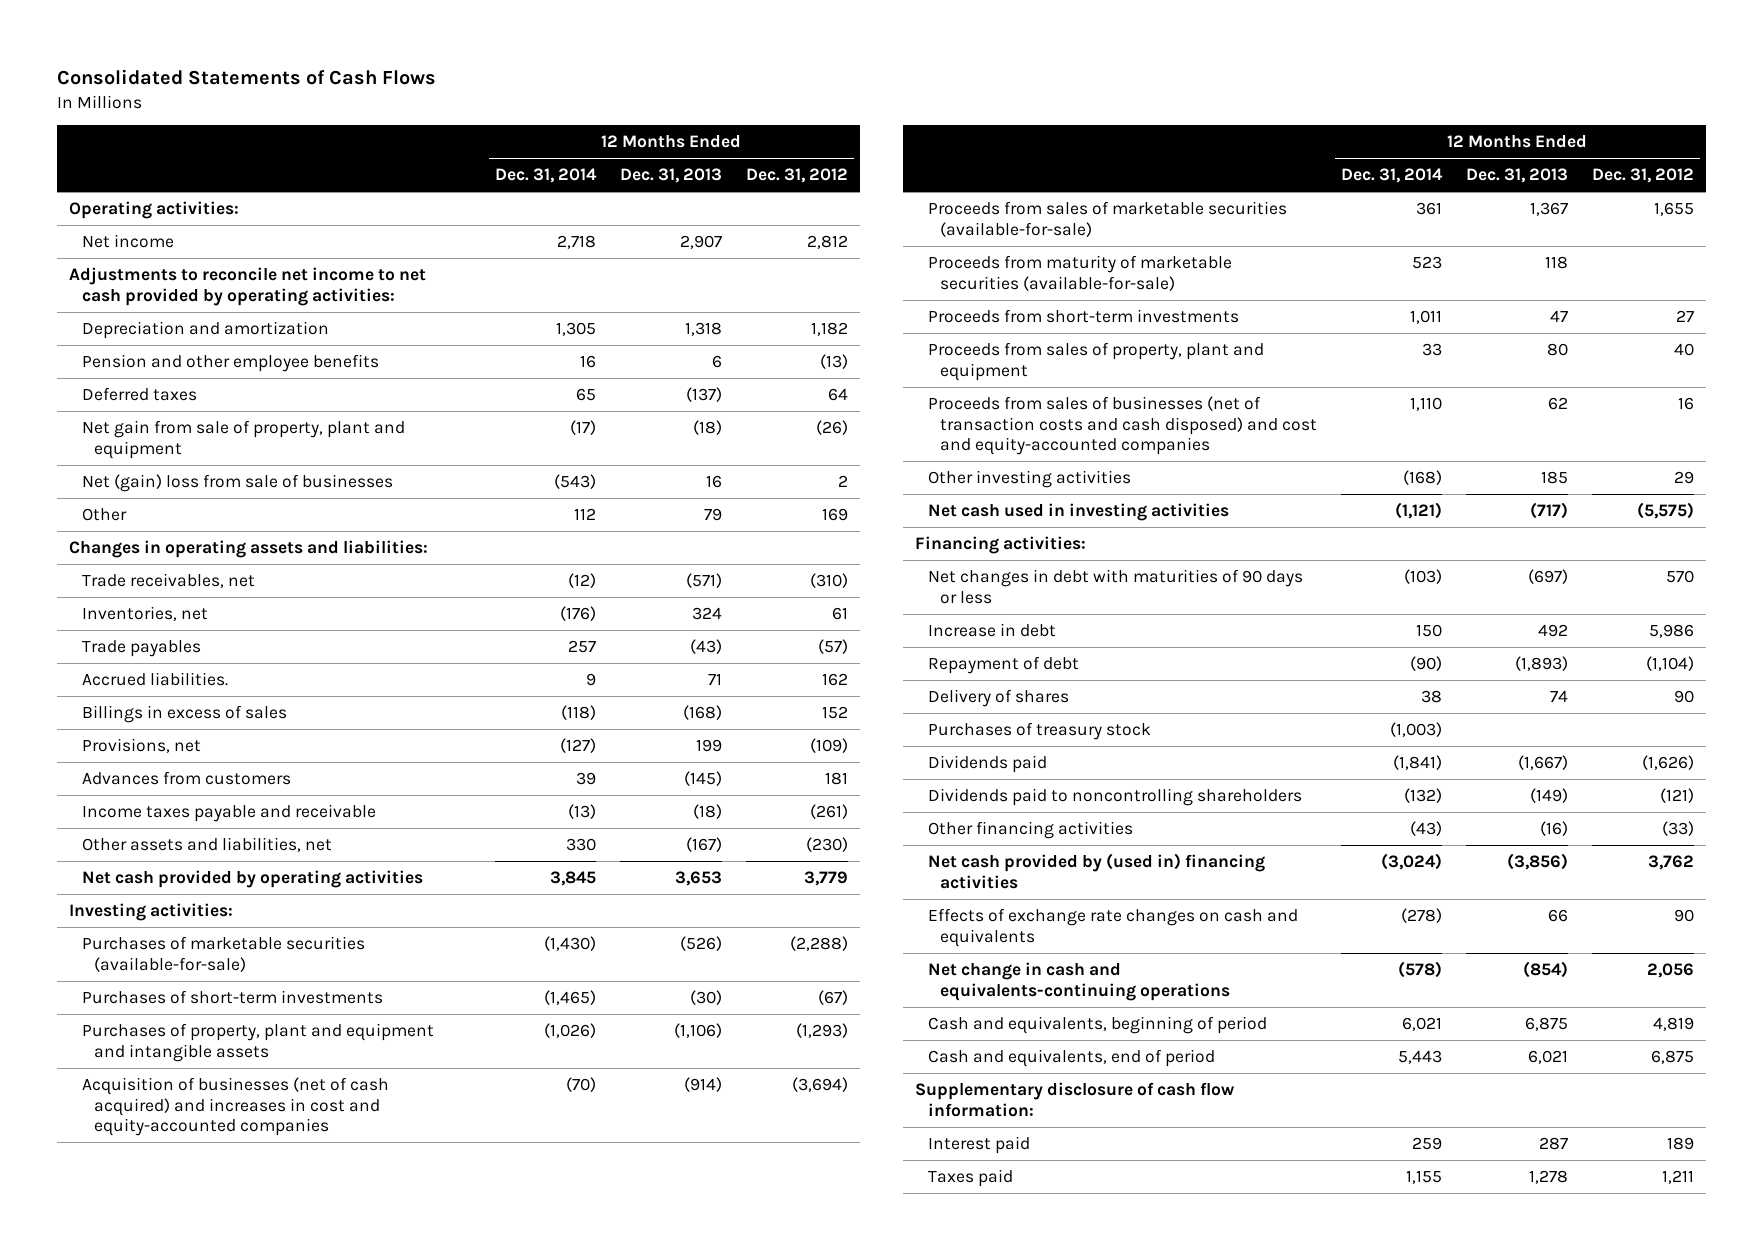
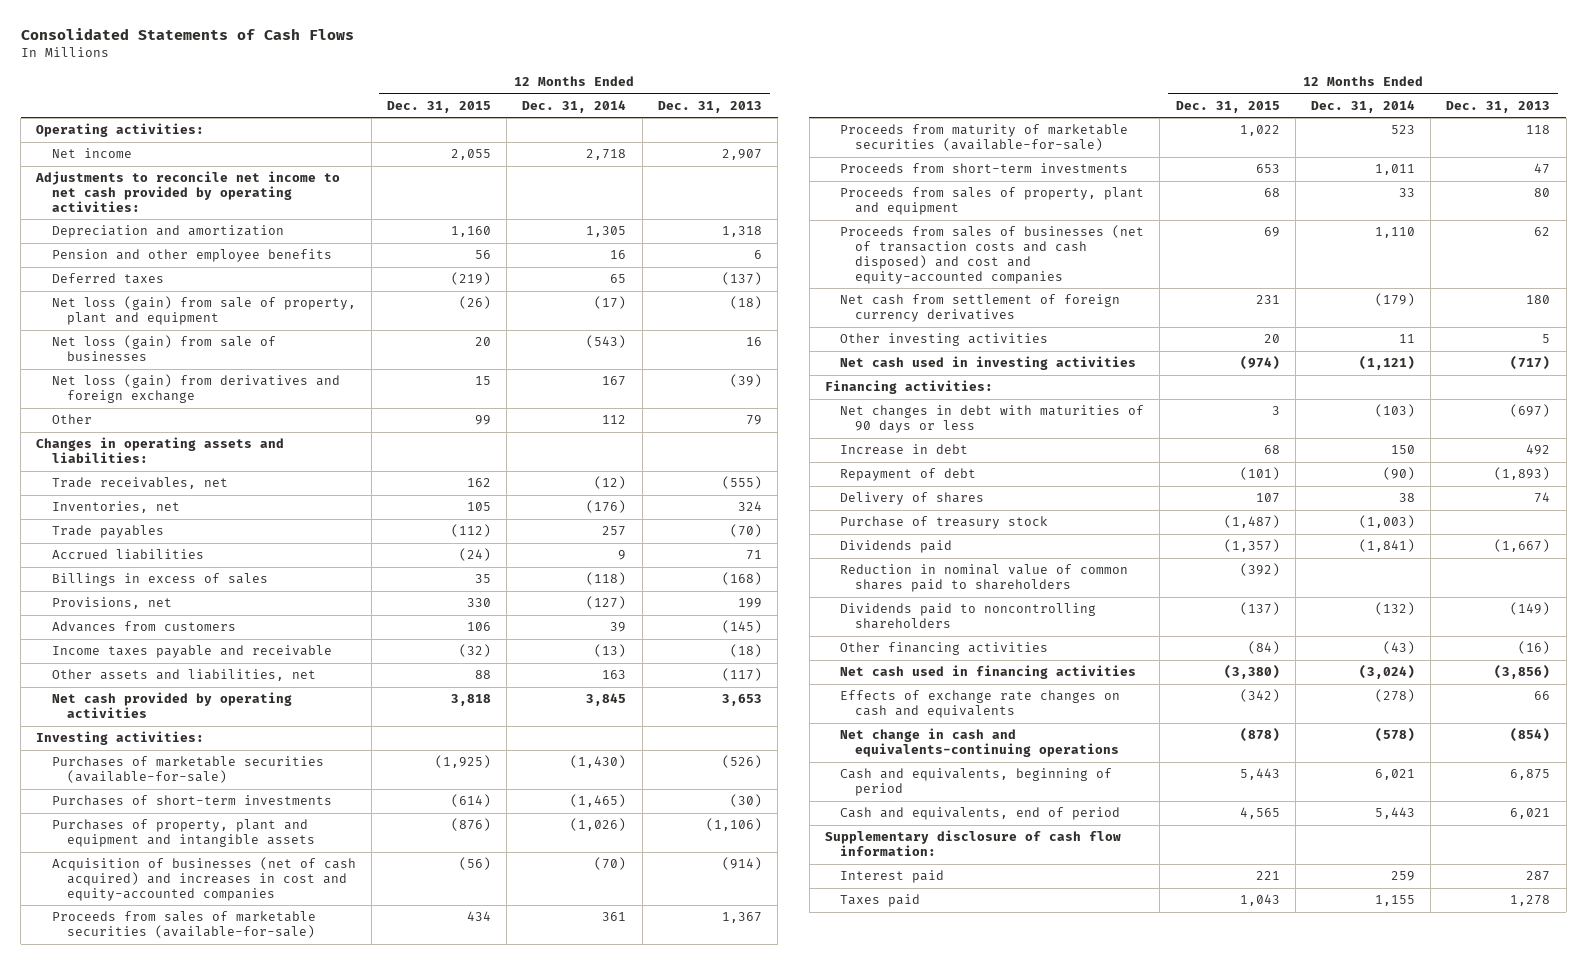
[745,168,848,184] Dec. 31, 2012 -> none
none -> [387,100,492,113] Dec. 31, 2015
[81,420,405,459] Net gain from sale of property, plant and equipment -> [51,296,356,326] Net loss (gain) from sale of property, plant and equipment
[81,474,393,493] Net (gain) loss from sale of businesses -> [51,335,276,362] Net loss (gain) from sale of businesses
none -> [51,374,340,404] Net loss (gain) from derivatives and foreign exchange
[685,573,722,589] (571) -> [721,476,762,490] (555)
[689,639,722,655] (43) -> [729,524,762,538] (70)
[81,672,228,687] Accrued liabilities. -> [51,549,204,561] Accrued liabilities
[566,838,597,852] 330 -> [602,670,627,680] 163
[685,837,722,853] (167) -> [721,668,762,682] (117)
none -> [840,294,1121,323] Net cash from settlement of foreign currency derivatives
[1402,470,1442,486] (168) -> [1399,334,1416,344] 11
[1540,471,1568,485] 185 -> [1542,334,1551,344] 5
[927,722,1151,741] Purchases of treasury stock -> [840,516,1049,530] Purchase of treasury stock
none -> [840,564,1129,593] Reduction in nominal value of common shares paid to shareholders
[927,853,1265,889] Net cash provided by (used in) financing activities -> [840,665,1137,680] Net cash used in financing activities

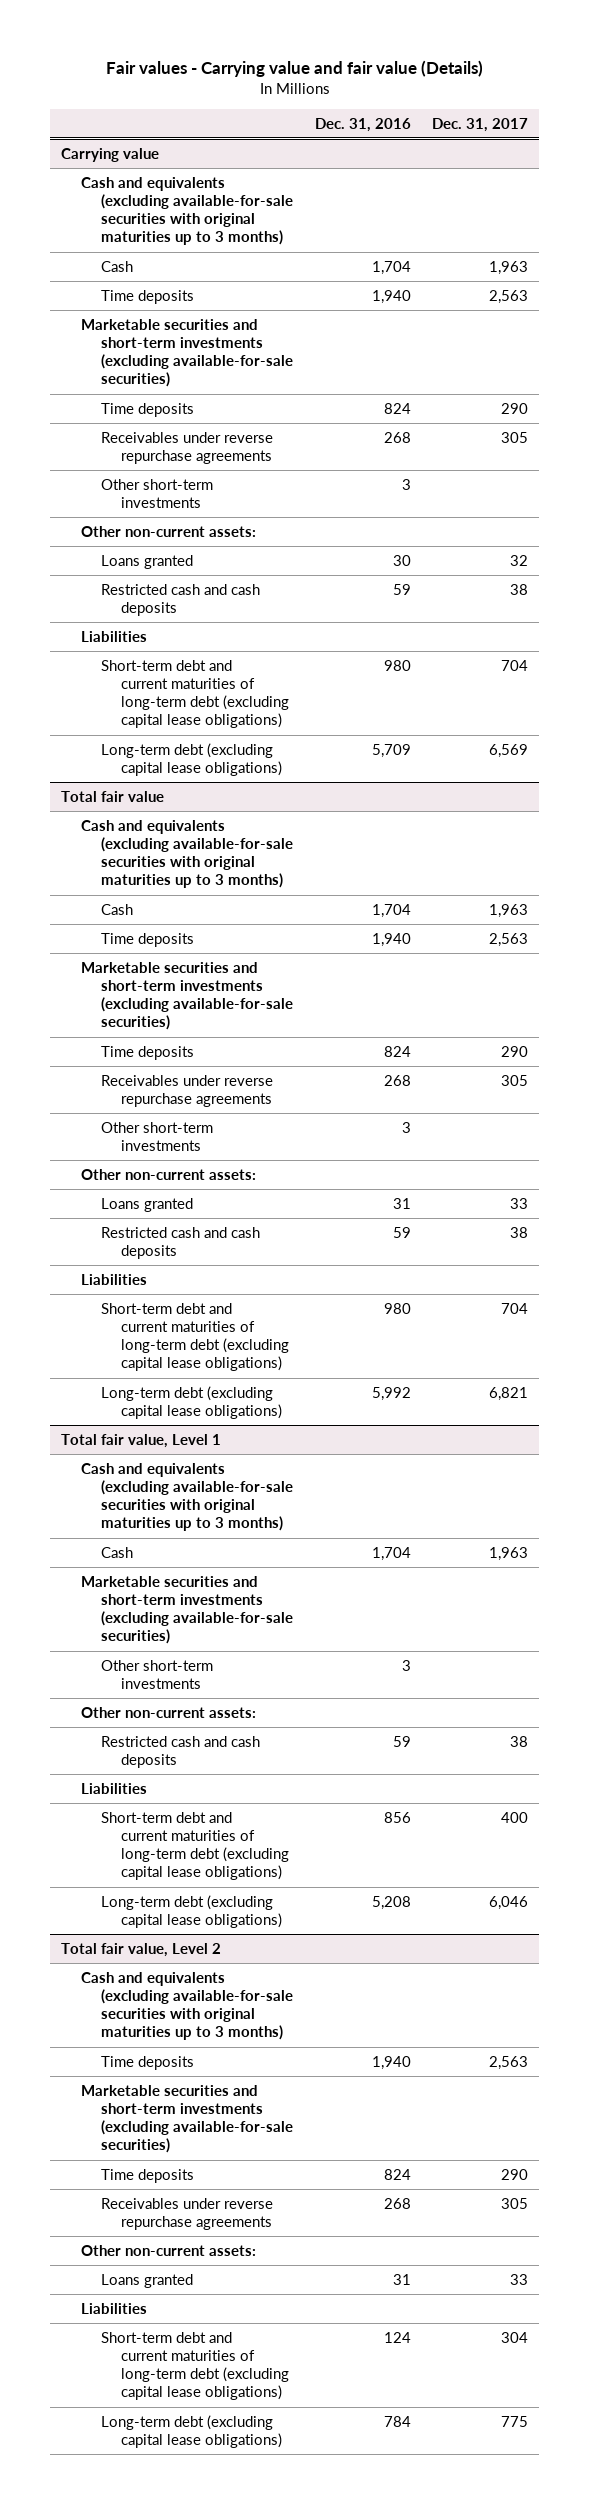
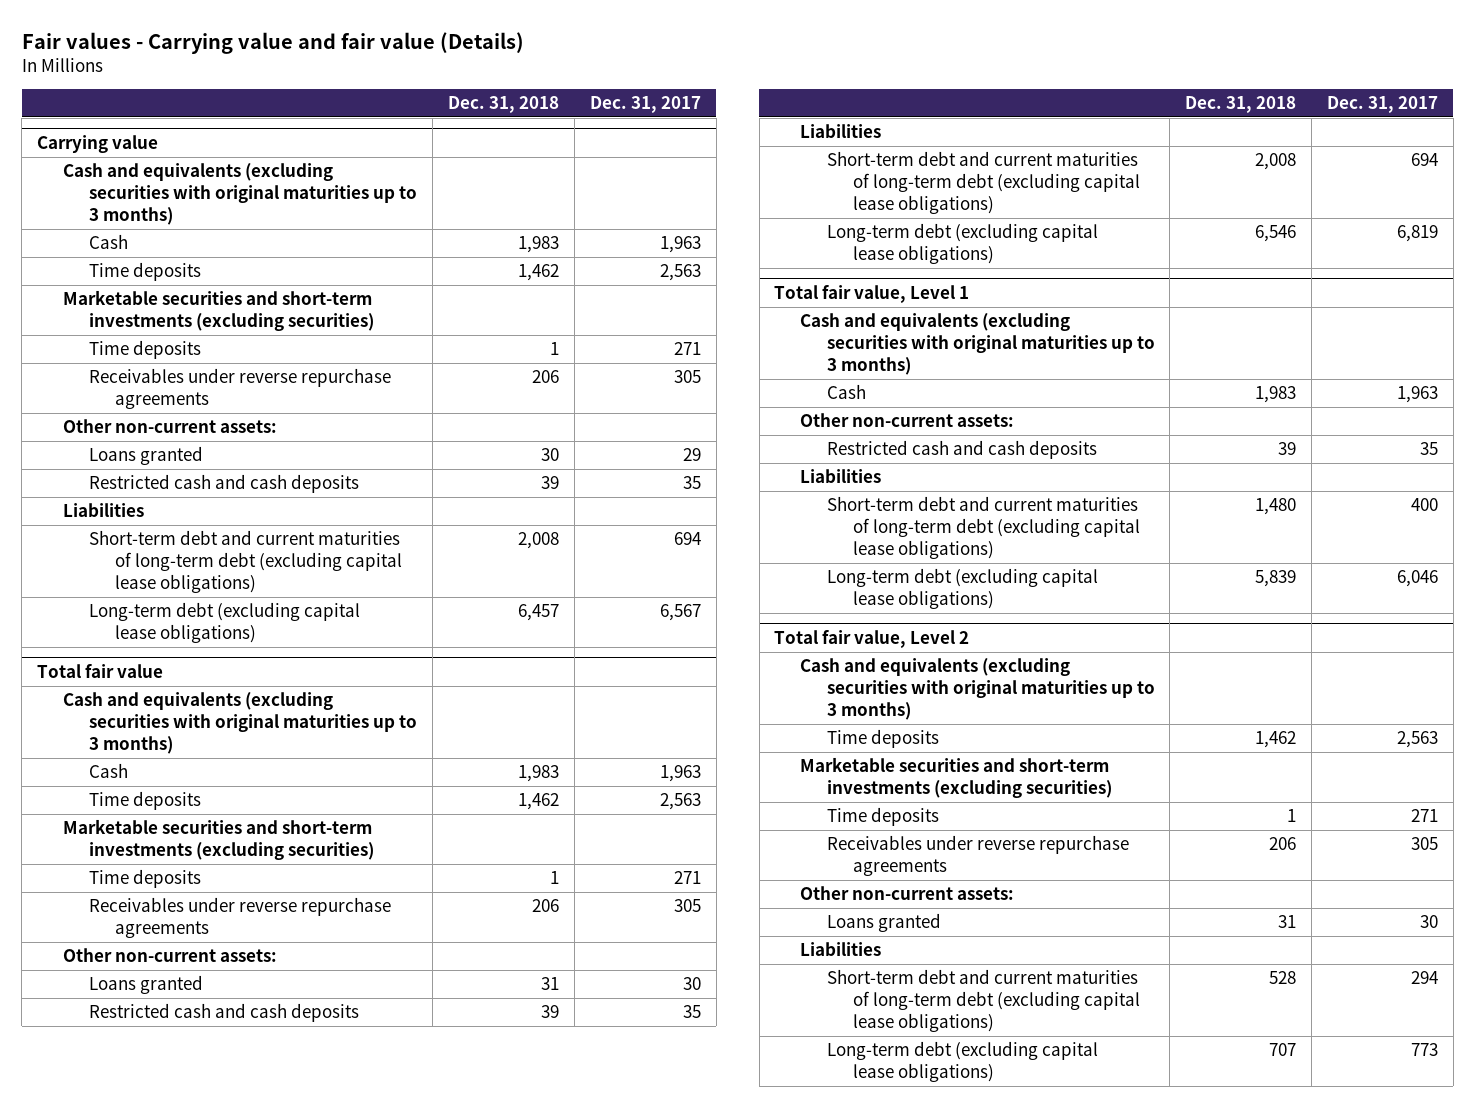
[314,117,411,132] Dec. 31, 2016 -> none
none -> [448,96,560,114] Dec. 31, 2018
[81,176,294,246] Cash and equivalents (excluding available-for-sale securities with original maturities up to 3 months) -> [63,163,418,226] Cash and equivalents (excluding securities with original maturities up to 3 months)
[81,318,294,388] Marketable securities and short-term investments (excluding available-for-sale securities) -> [63,290,375,332] Marketable securities and short-term investments (excluding securities)
[501,402,529,414] 290 -> [673,342,701,356] 271
[101,478,214,509] Other short-term investments -> none
[510,554,529,566] 32 -> [682,448,701,462] 29
[510,583,529,595] 38 -> [682,476,701,490] 35
[501,659,529,671] 704 -> [673,532,701,546] 694
[489,743,529,758] 6,569 -> [659,604,701,622] 6,567
[81,819,294,889] Cash and equivalents (excluding available-for-sale securities with original maturities up to 3 months) -> [63,692,418,755] Cash and equivalents (excluding securities with original maturities up to 3 months)
[81,961,294,1031] Marketable securities and short-term investments (excluding available-for-sale securities) -> [63,819,375,861] Marketable securities and short-term investments (excluding securities)
[501,1045,529,1057] 290 -> [673,871,701,885] 271
[101,1121,214,1152] Other short-term investments -> none
[510,1197,529,1209] 33 -> [682,977,701,991] 30
[510,1226,529,1238] 38 -> [682,1005,701,1019] 35
[501,1302,529,1314] 704 -> [1410,153,1438,167] 694
[489,1386,529,1401] 6,821 -> [1396,225,1438,243] 6,819
[81,1462,294,1532] Cash and equivalents (excluding available-for-sale securities with original maturities up to 3 months) -> [800,313,1155,376] Cash and equivalents (excluding securities with original maturities up to 3 months)
[81,1575,294,1645] Marketable securities and short-term investments (excluding available-for-sale securities) -> none
[101,1659,214,1690] Other short-term investments -> none
[510,1735,529,1747] 38 -> [1419,442,1438,456] 35
[81,1971,294,2041] Cash and equivalents (excluding available-for-sale securities with original maturities up to 3 months) -> [800,658,1155,721] Cash and equivalents (excluding securities with original maturities up to 3 months)
[81,2084,294,2154] Marketable securities and short-term investments (excluding available-for-sale securities) -> [800,757,1112,799] Marketable securities and short-term investments (excluding securities)
[501,2168,529,2180] 290 -> [1410,809,1438,823] 271
[510,2273,529,2285] 33 -> [1419,915,1438,929] 30
[501,2331,529,2343] 304 -> [1410,971,1438,985] 294
[501,2415,529,2427] 775 -> [1410,1043,1438,1057] 773

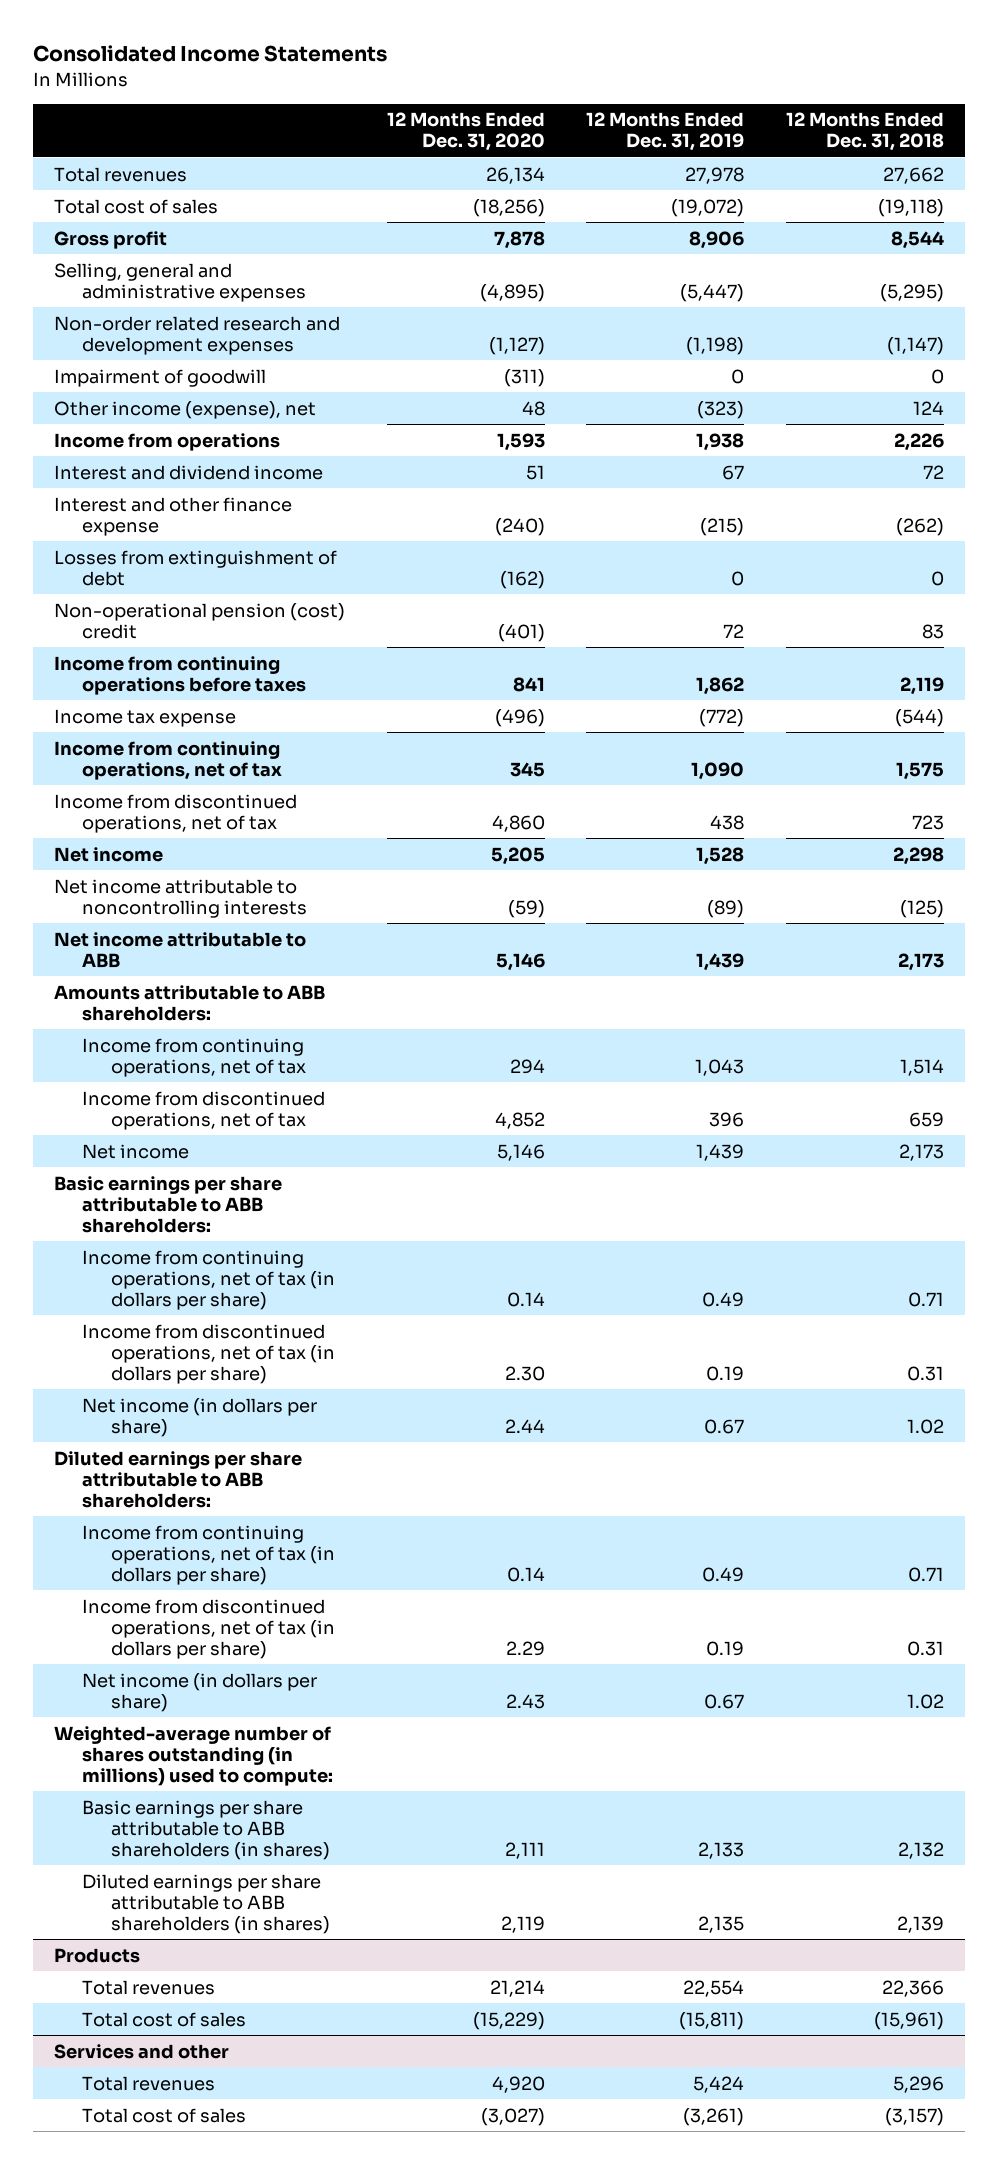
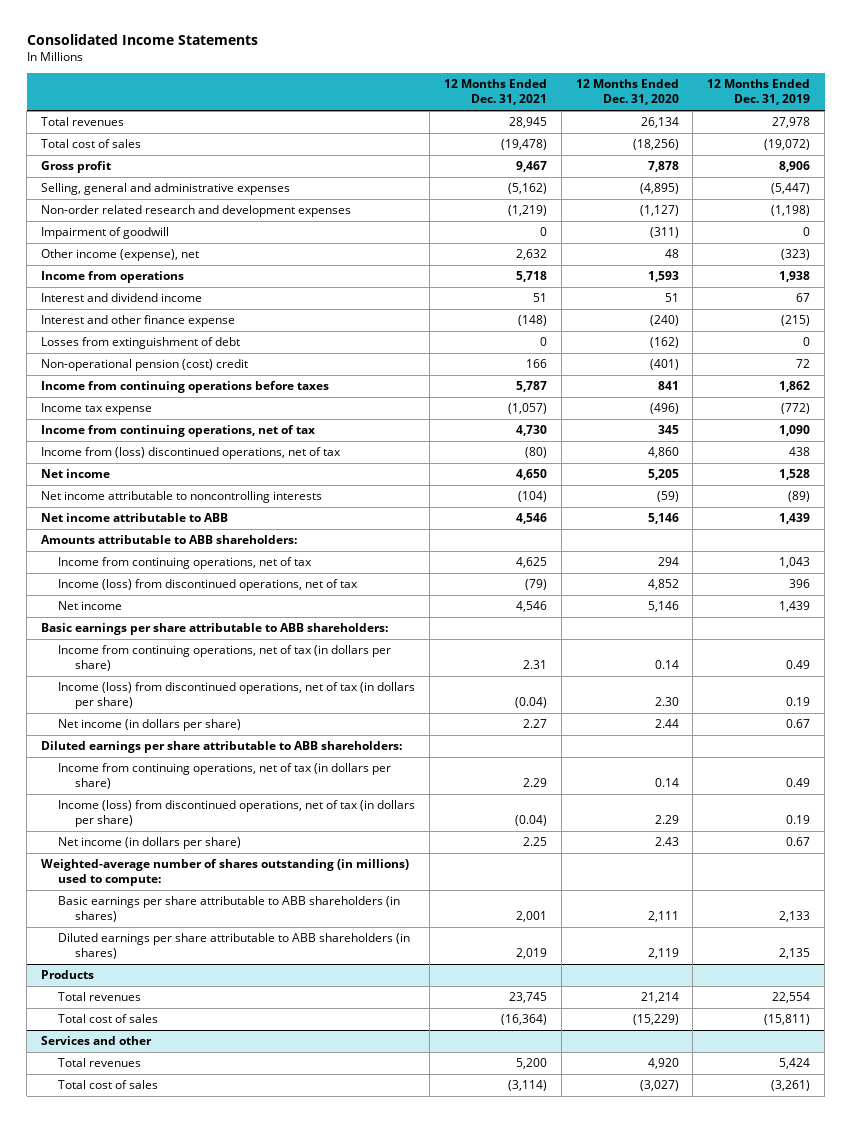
[785,112,944,152] 12 Months Ended Dec. 31, 2018 -> none
none -> [443,79,547,106] 12 Months Ended Dec. 31, 2021
[54,793,298,833] Income from discontinued operations, net of tax -> [41,447,342,460] Income from (loss) discontinued operations, net of tax
[82,1090,326,1130] Income from discontinued operations, net of tax -> [57,579,358,592] Income (loss) from discontinued operations, net of tax
[82,1323,335,1384] Income from discontinued operations, net of tax (in dollars per share) -> [57,682,415,710] Income (loss) from discontinued operations, net of tax (in dollars per share)
[82,1598,335,1659] Income from discontinued operations, net of tax (in dollars per share) -> [57,800,415,828] Income (loss) from discontinued operations, net of tax (in dollars per share)

